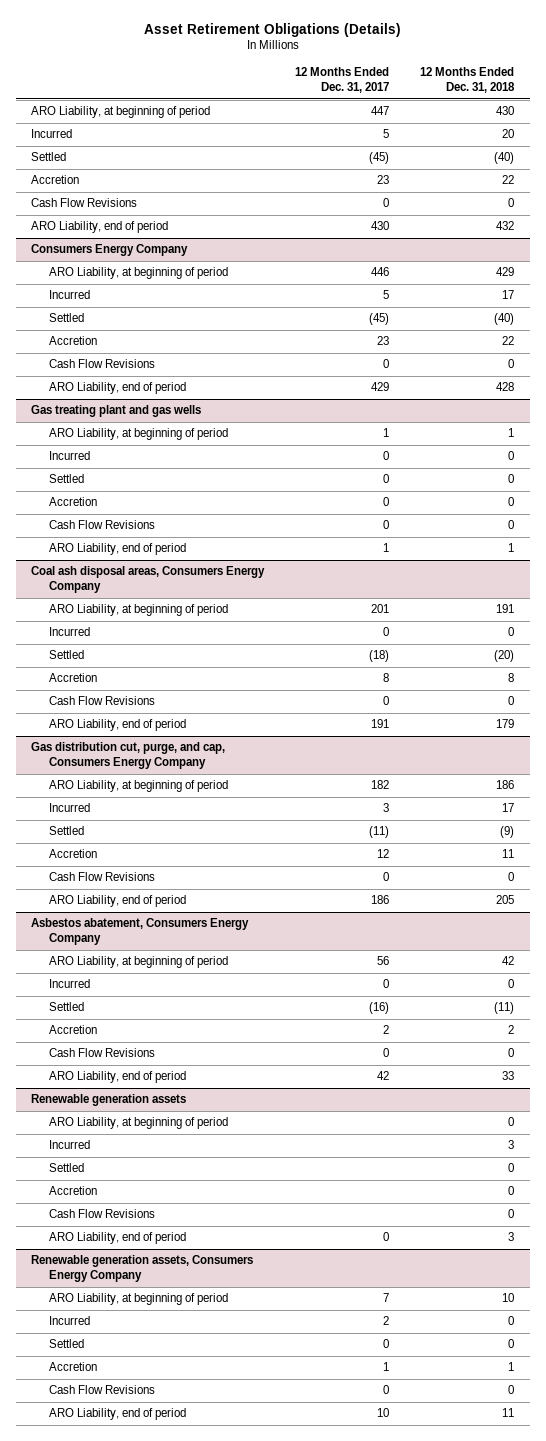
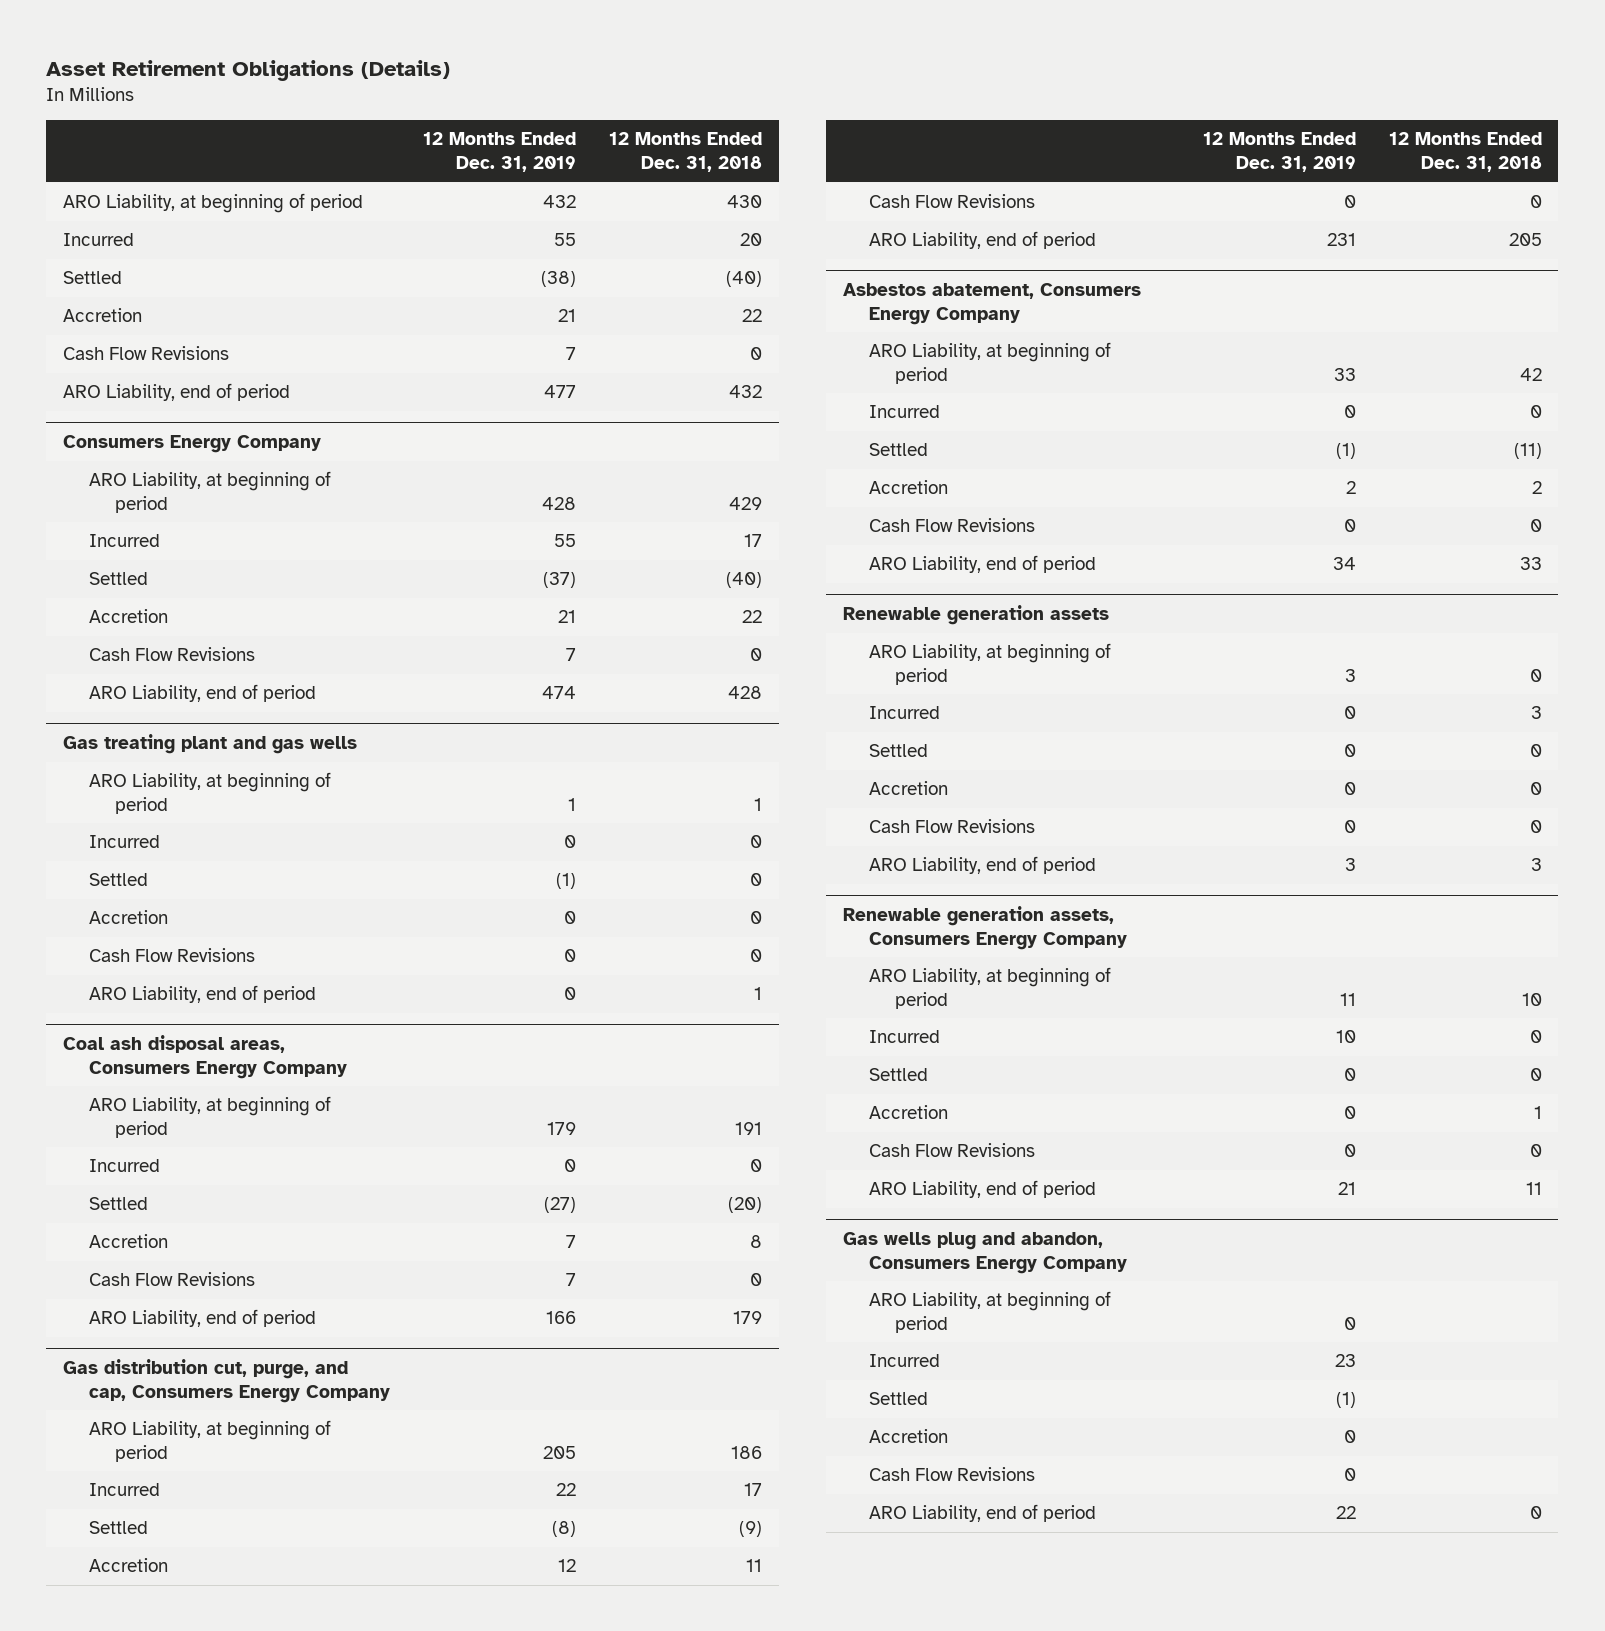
[295,67,390,94] 12 Months Ended Dec. 31, 2017 -> none
none -> [423,132,577,173] 12 Months Ended Dec. 31, 2019
none -> [842,1232,1127,1274] Gas wells plug and abandon, Consumers Energy Company
none -> [868,1291,1111,1334] ARO Liability, at beginning of period
none -> [868,1354,940,1368] Incurred
none -> [868,1392,928,1406] Settled
none -> [868,1429,948,1444] Accretion
none -> [868,1467,1035,1482] Cash Flow Revisions
none -> [868,1504,1096,1523] ARO Liability, end of period

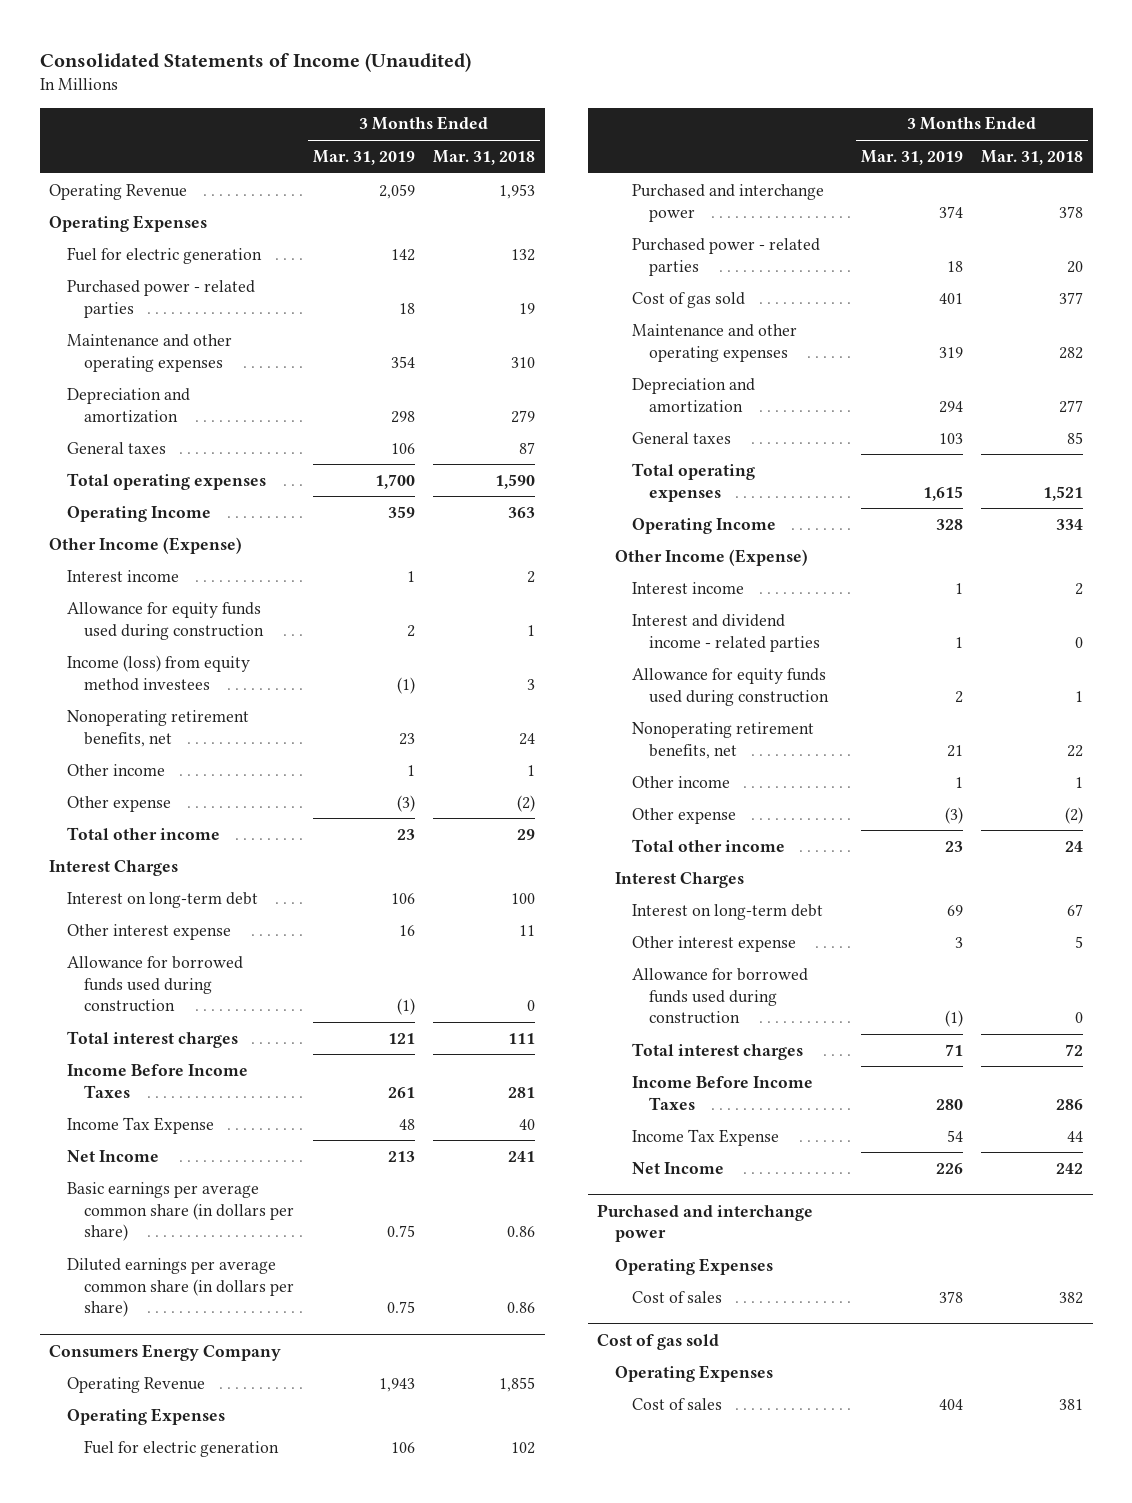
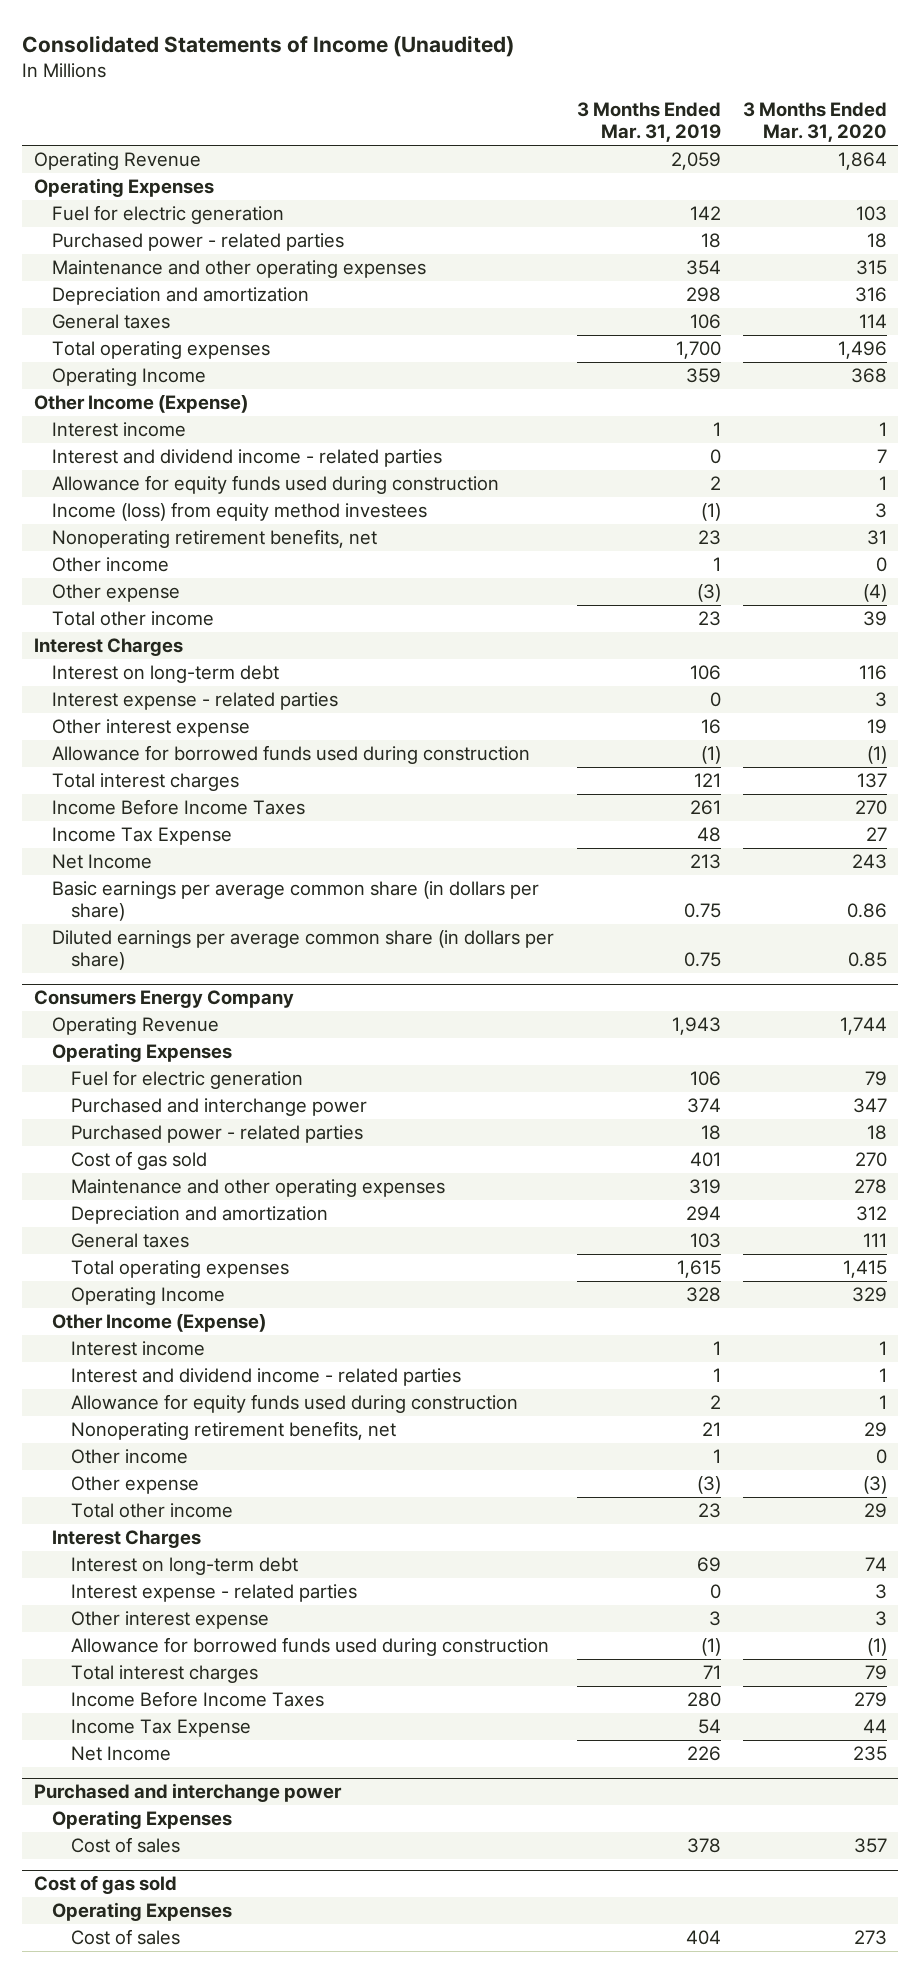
[433,149,536,165] Mar. 31, 2018 -> none
none -> [743,102,888,143] 3 Months Ended Mar. 31, 2020
none -> [52,449,443,468] Interest and dividend income - related parties
none -> [52,692,339,711] Interest expense - related parties
none -> [71,1584,358,1603] Interest expense - related parties

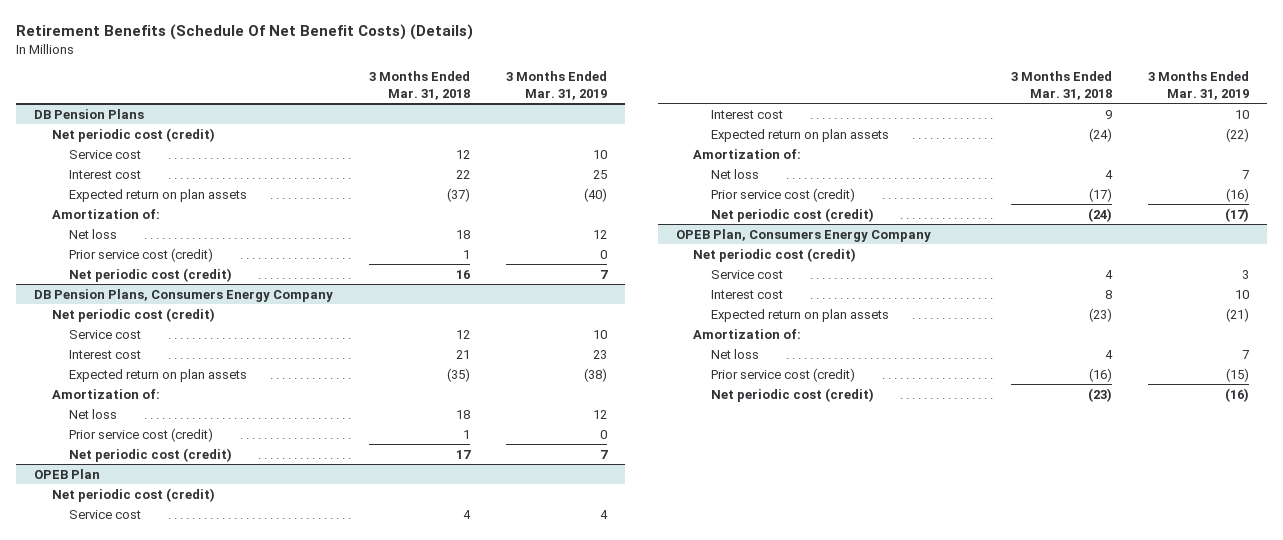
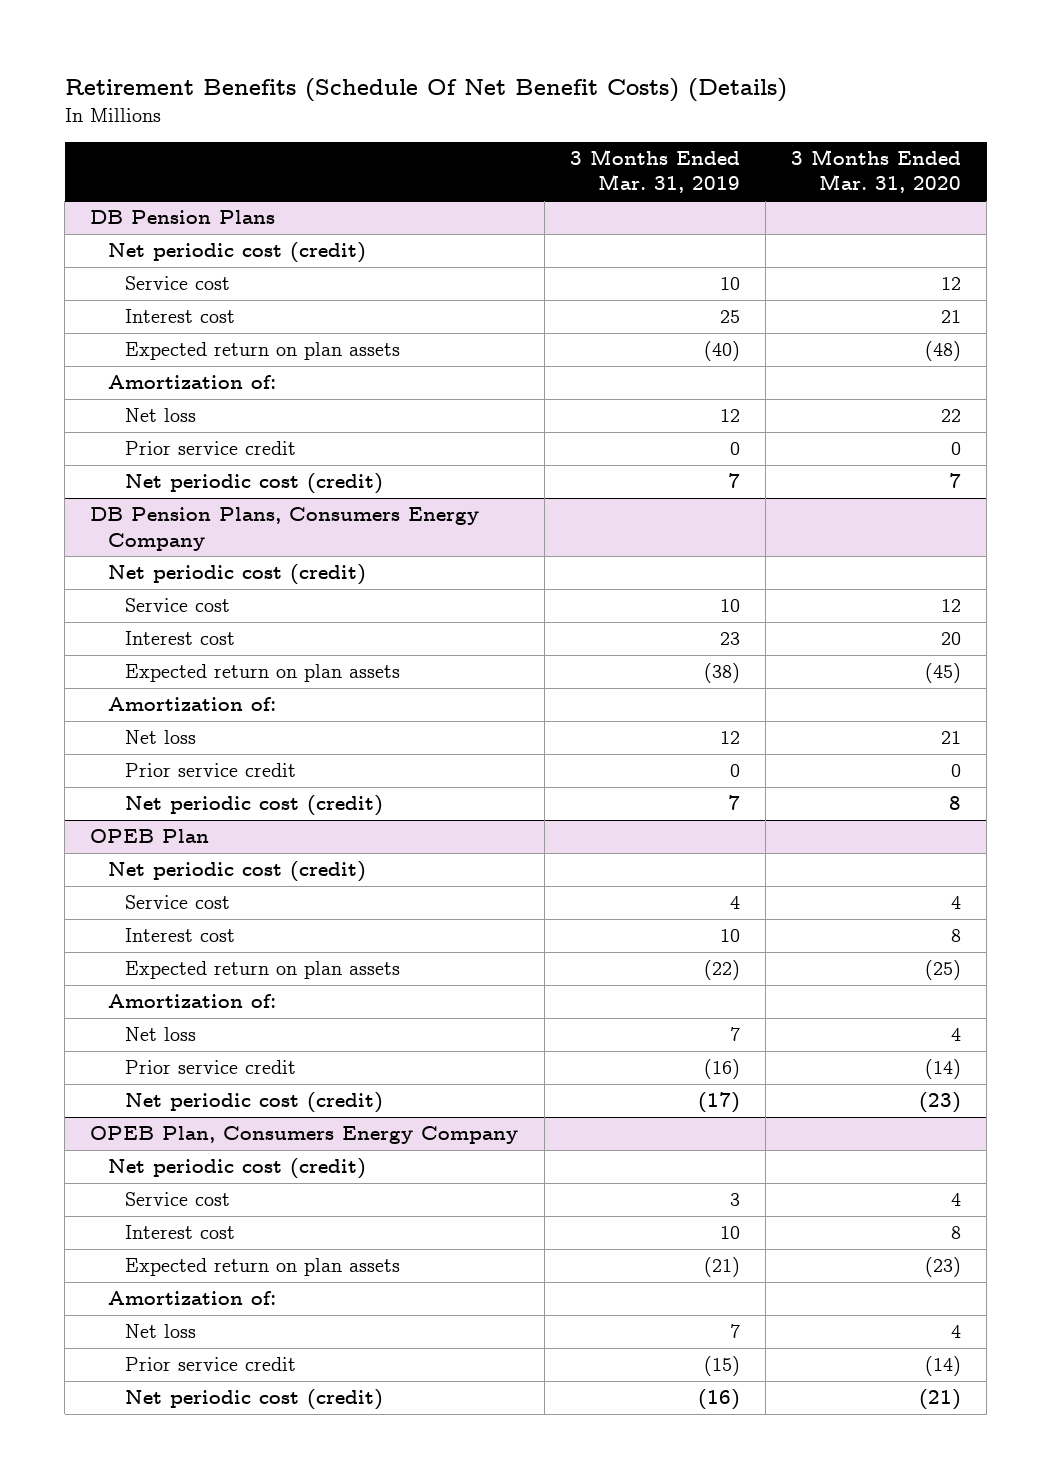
[369,71,471,100] 3 Months Ended Mar. 31, 2018 -> none
none -> [791,149,962,194] 3 Months Ended Mar. 31, 2020
[69,247,214,262] Prior service cost (credit) -> [125,441,297,456] Prior service credit
[69,427,214,442] Prior service cost (credit) -> [125,763,297,778] Prior service credit
[711,187,856,202] Prior service cost (credit) -> [125,1060,297,1075] Prior service credit
[711,367,856,382] Prior service cost (credit) -> [125,1357,297,1372] Prior service credit

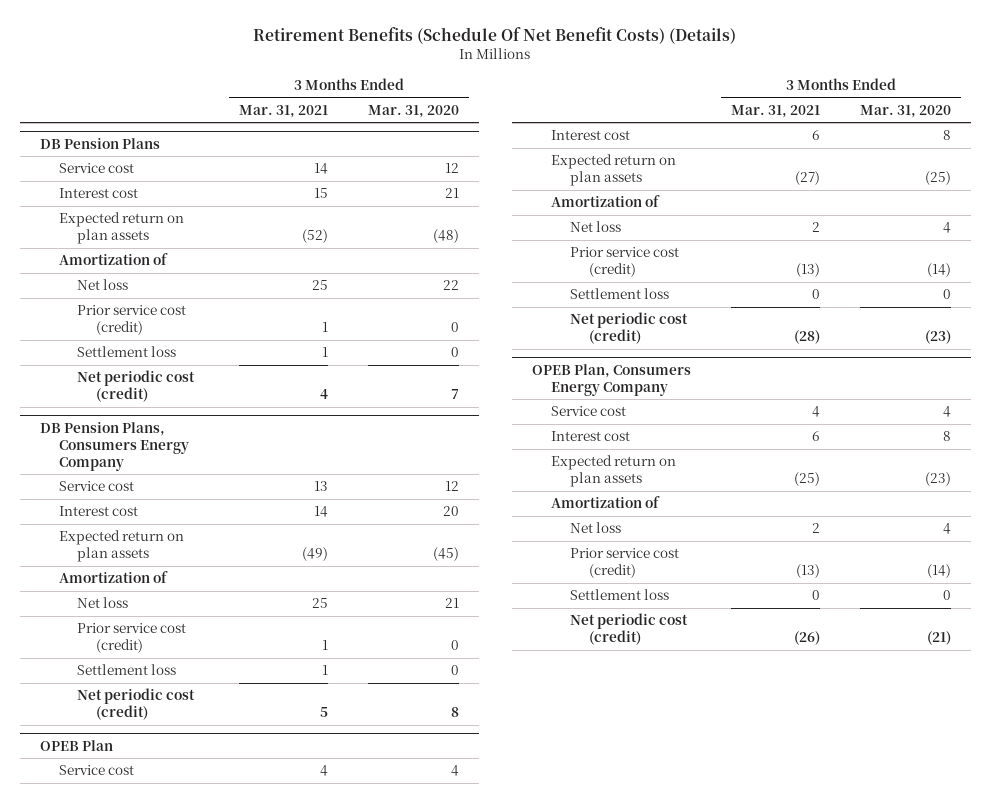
[569,149,740,194] 3 Months Ended Mar. 31, 2019 -> none
none -> [238,104,328,118] Mar. 31, 2021
[107,242,366,264] Net periodic cost (credit) -> none
[107,375,276,390] Amortization of: -> [58,253,168,266] Amortization of
[125,441,297,456] Prior service credit -> [77,305,187,336] Prior service cost (credit)
none -> [77,346,177,358] Settlement loss
[107,564,366,586] Net periodic cost (credit) -> none
[107,697,276,712] Amortization of: -> [58,571,168,584] Amortization of
[125,763,297,778] Prior service credit -> [77,623,187,654] Prior service cost (credit)
none -> [77,664,177,676] Settlement loss
[107,861,366,883] Net periodic cost (credit) -> none
[107,994,276,1009] Amortization of: -> [550,195,660,208] Amortization of
[125,1060,297,1075] Prior service credit -> [569,247,679,278] Prior service cost (credit)
none -> [569,288,669,300] Settlement loss
[107,1158,366,1180] Net periodic cost (credit) -> none
[107,1291,276,1306] Amortization of: -> [550,496,660,509] Amortization of
[125,1357,297,1372] Prior service credit -> [569,548,679,579] Prior service cost (credit)
none -> [569,589,669,601] Settlement loss

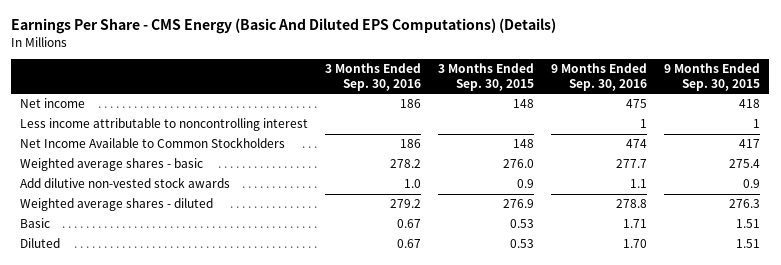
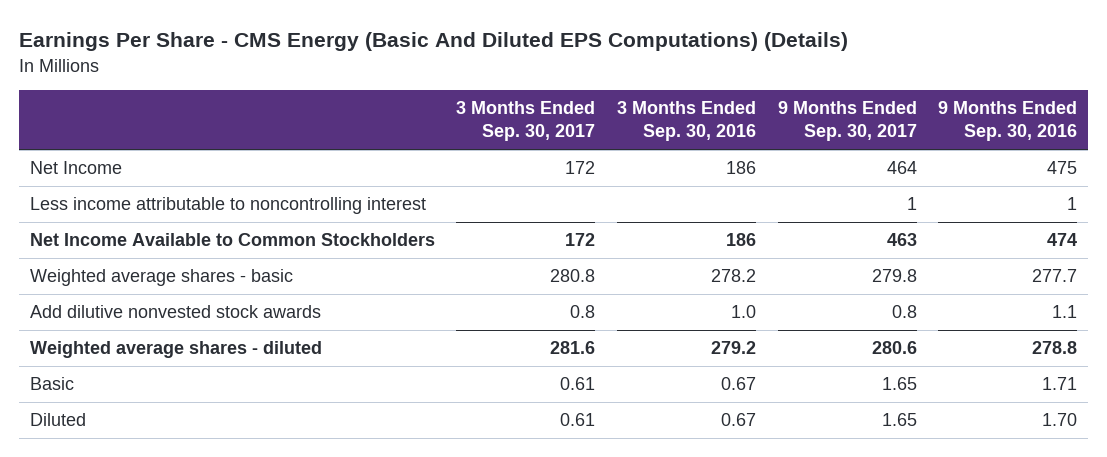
[438,63,535,91] 3 Months Ended Sep. 30, 2015 -> none
[664,63,761,91] 9 Months Ended Sep. 30, 2015 -> none
none -> [456,101,596,142] 3 Months Ended Sep. 30, 2017
none -> [777,101,917,142] 9 Months Ended Sep. 30, 2017
[20,98,86,109] Net income -> [29,161,122,175] Net Income
[20,177,231,189] Add dilutive non-vested stock awards -> [29,305,321,319] Add dilutive nonvested stock awards

